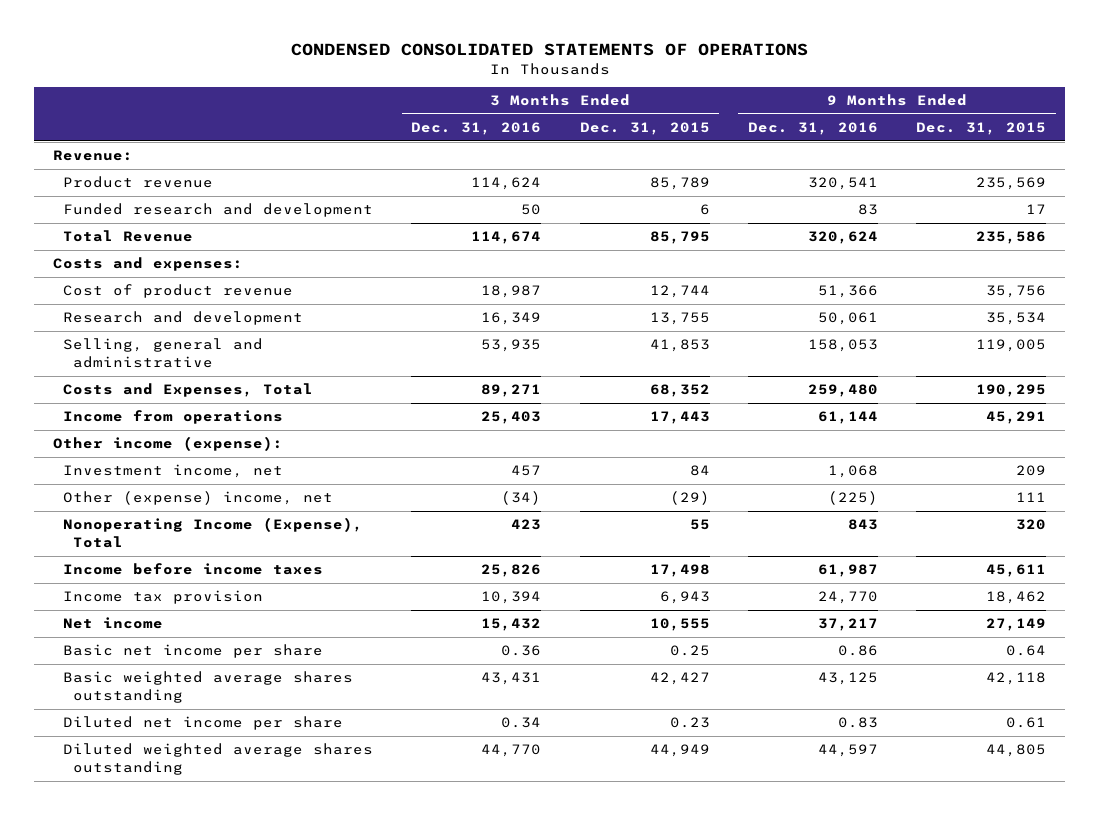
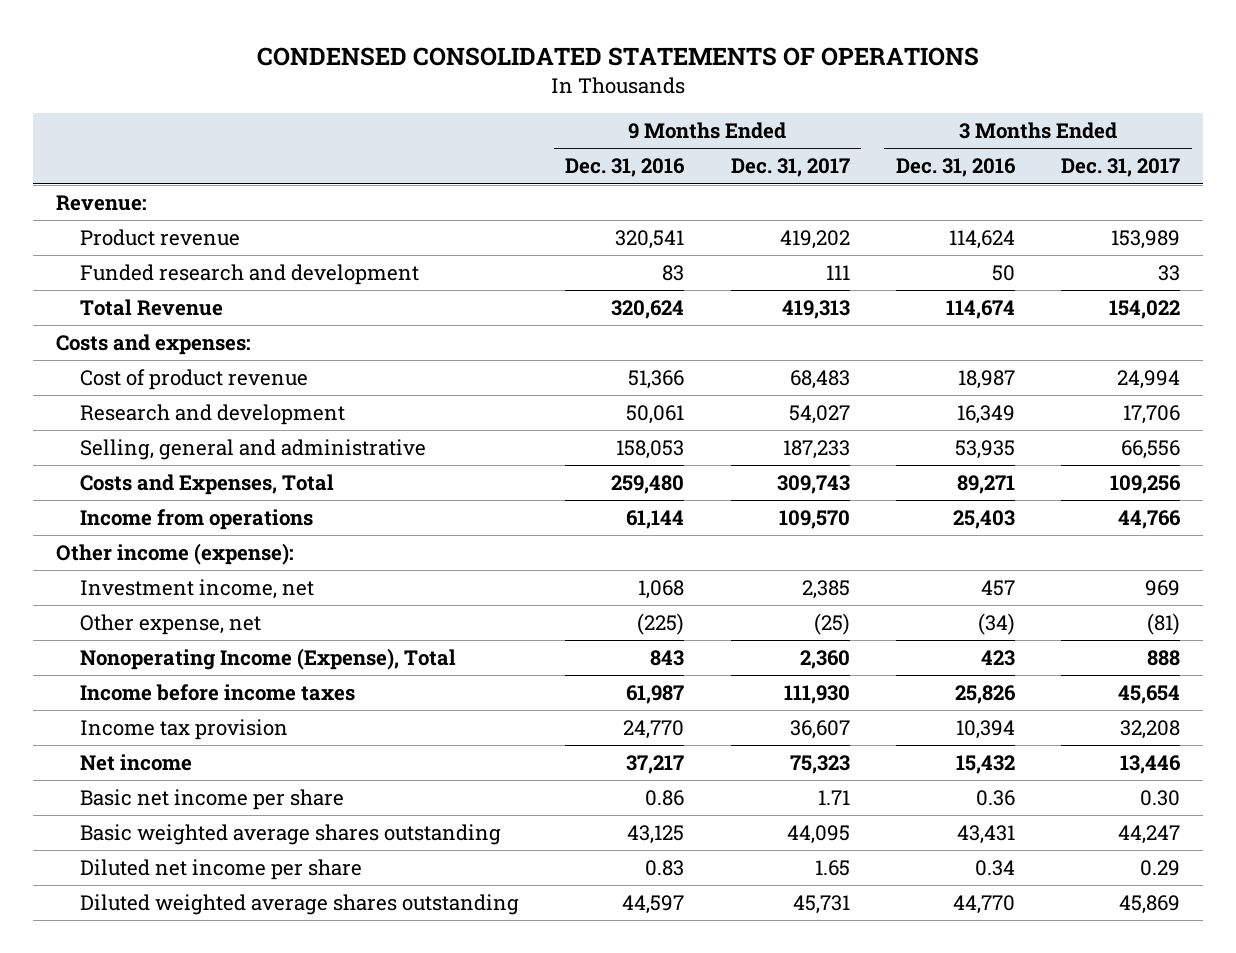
[579,122,710,136] Dec. 31, 2015 -> none
[916,122,1047,136] Dec. 31, 2015 -> none
none -> [730,158,850,178] Dec. 31, 2017
none -> [1060,158,1180,178] Dec. 31, 2017
[62,491,333,506] Other (expense) income, net -> [80,614,262,636] Other expense, net

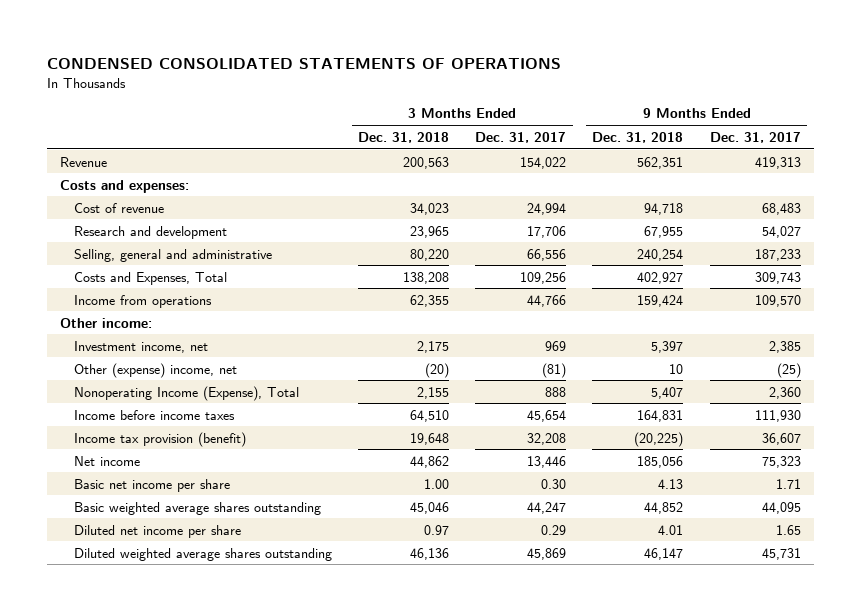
[565,158,686,178] Dec. 31, 2016 -> none
[895,158,1016,178] Dec. 31, 2016 -> none
none -> [358,131,450,143] Dec. 31, 2018
none -> [592,131,684,143] Dec. 31, 2018
[55,195,147,212] Revenue: -> none
[80,229,241,247] Product revenue -> none
[80,264,420,286] Funded research and development -> none
[80,299,224,317] Total Revenue -> [59,156,107,167] Revenue
[80,369,309,391] Cost of product revenue -> [74,202,165,213] Cost of revenue
[55,543,294,566] Other income (expense): -> [59,317,152,328] Other income:
[80,614,262,636] Other expense, net -> [74,362,238,378] Other (expense) income, net
[80,719,289,741] Income tax provision -> [74,431,247,447] Income tax provision (benefit)

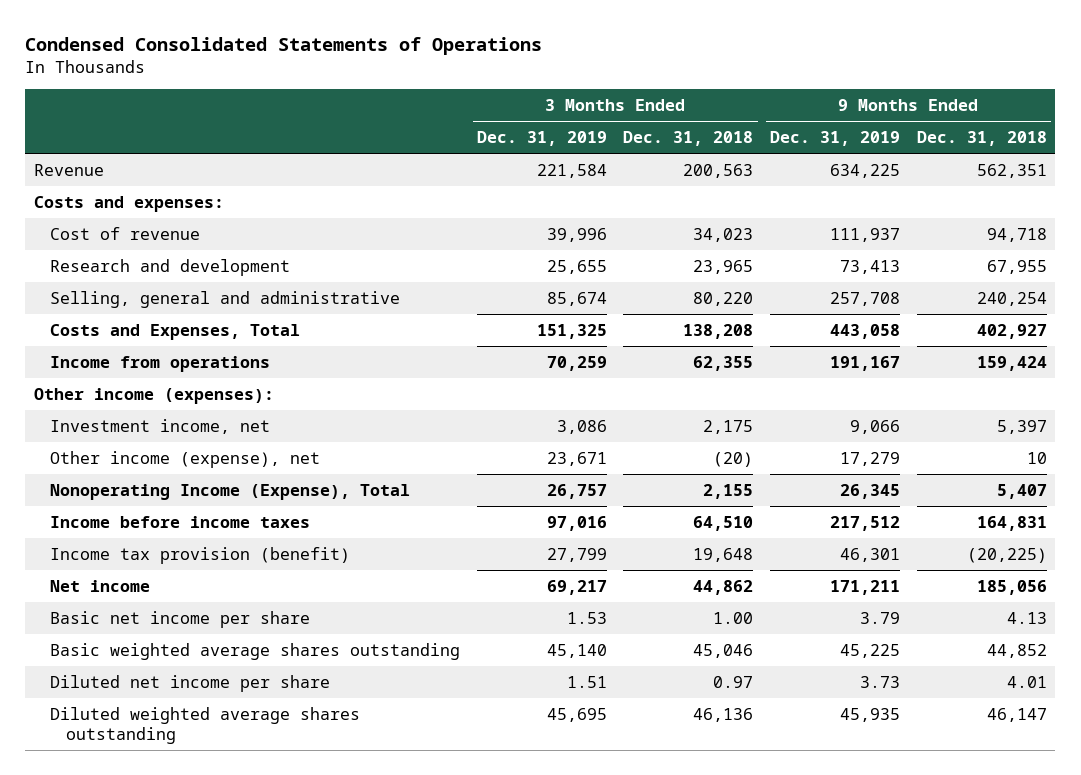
[46,57,561,69] CONDENSED CONSOLIDATED STATEMENTS OF OPERATIONS -> [25,36,543,55] Condensed Consolidated Statements of Operations
[475,131,567,143] Dec. 31, 2017 -> none
[709,131,801,143] Dec. 31, 2017 -> none
none -> [476,130,607,146] Dec. 31, 2019
none -> [770,130,901,146] Dec. 31, 2019
[59,317,152,328] Other income: -> [33,387,274,404] Other income (expenses):
[74,362,238,378] Other (expense) income, net -> [50,450,321,468] Other income (expense), net

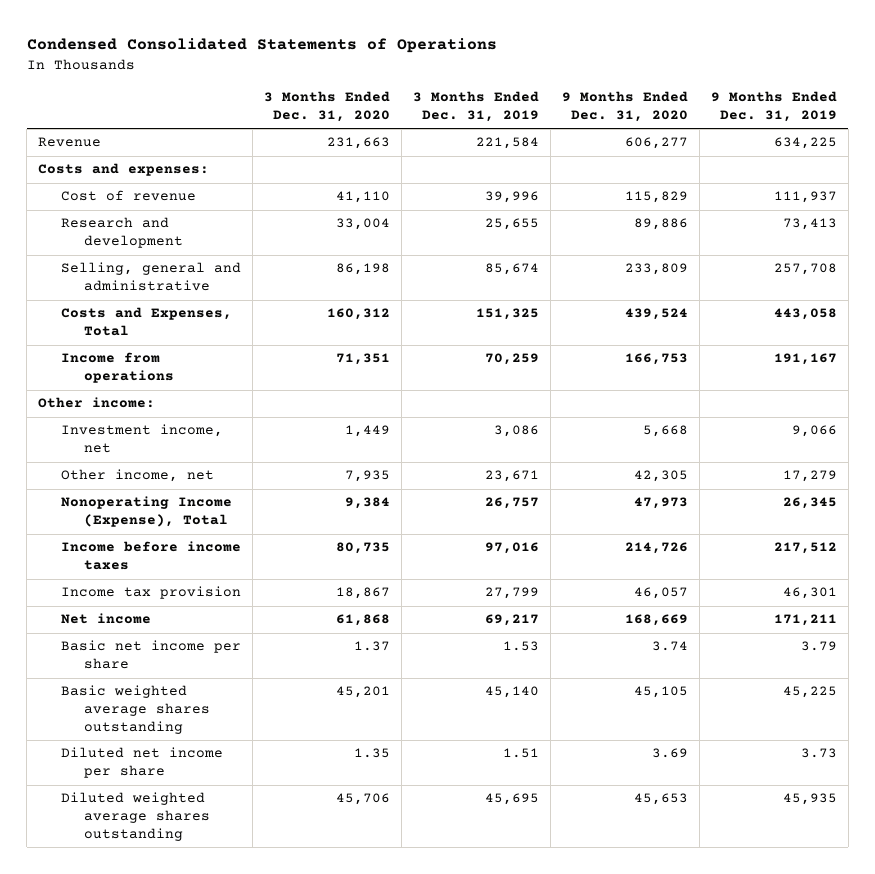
[623,130,754,146] Dec. 31, 2018 -> none
[916,130,1047,146] Dec. 31, 2018 -> none
none -> [263,91,390,123] 3 Months Ended Dec. 31, 2020
none -> [561,91,688,123] 9 Months Ended Dec. 31, 2020
[33,387,274,404] Other income (expenses): -> [38,397,156,409] Other income:
[50,450,321,468] Other income (expense), net -> [60,469,214,483] Other income, net
[50,546,351,564] Income tax provision (benefit) -> [60,586,241,600] Income tax provision

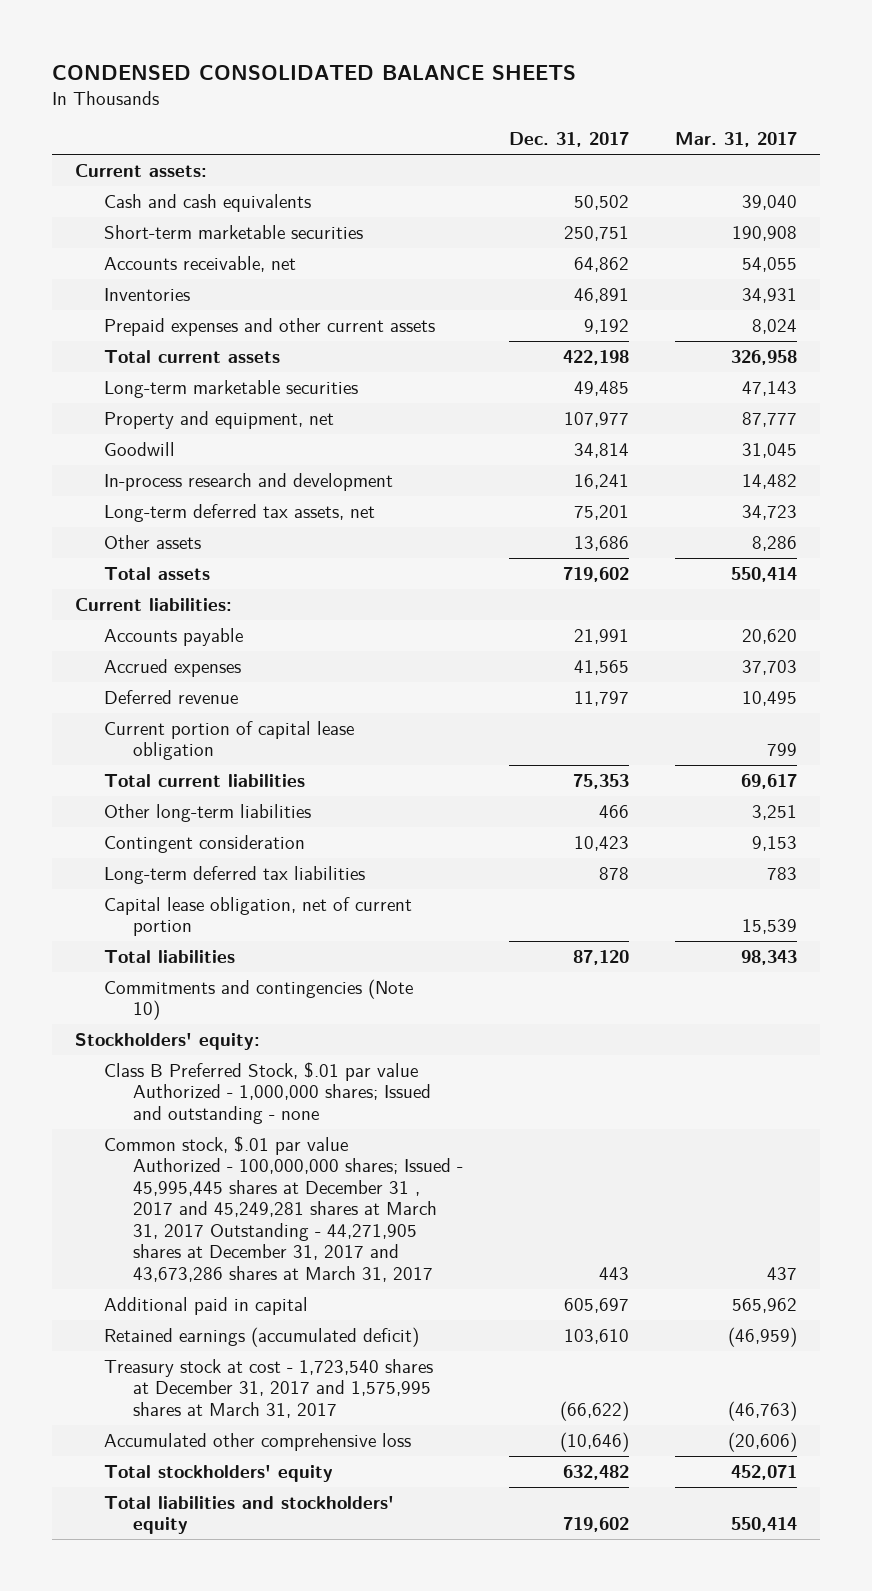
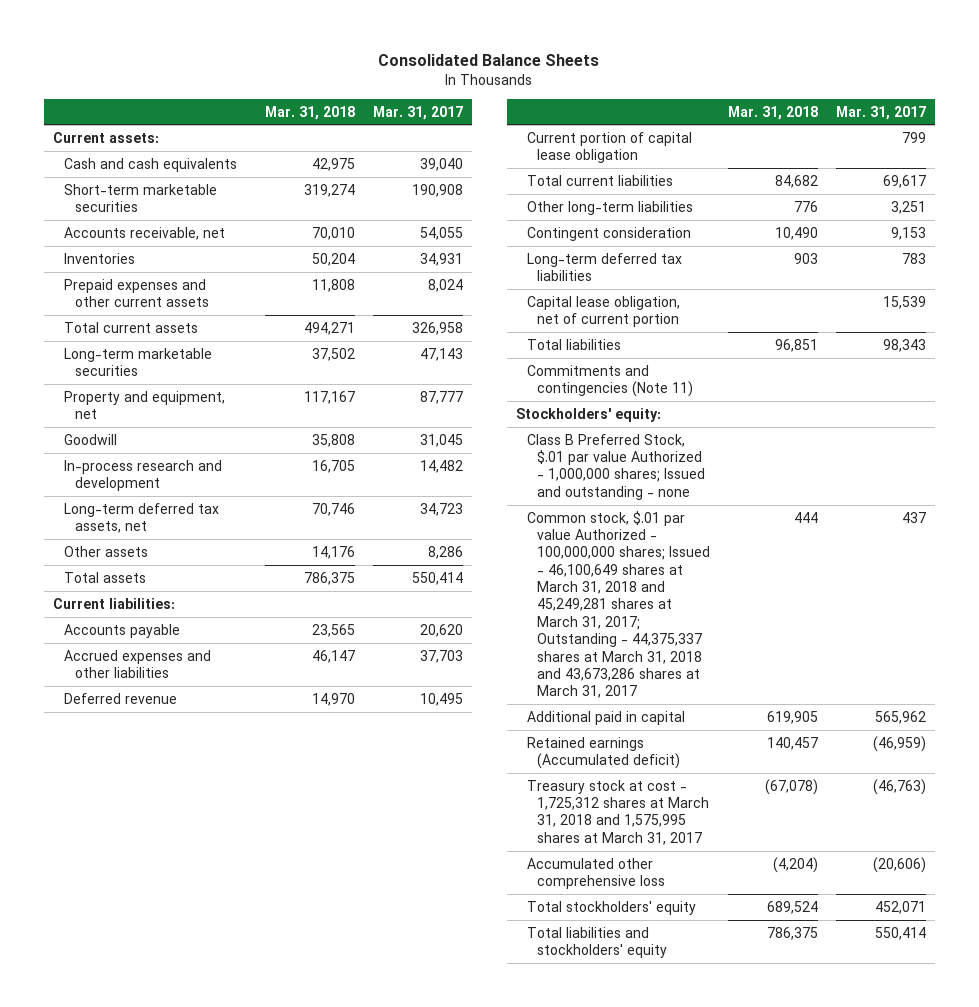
[51,65,576,81] CONDENSED CONSOLIDATED BALANCE SHEETS -> [378,54,600,67] Consolidated Balance Sheets
[508,132,629,148] Dec. 31, 2017 -> none
none -> [265,105,356,120] Mar. 31, 2018
[103,658,241,677] Accrued expenses -> [63,649,211,679] Accrued expenses and other liabilities
[103,978,413,1021] Commitments and contingencies (Note 10) -> [526,364,694,398] Commitments and contingencies (Note 11)
[103,1135,463,1282] Common stock, $.01 par value Authorized - 100,000,000 shares; Issued - 45,995,445 shares at December 31 , 2017 and 45,249,281 shares at March 31, 2017 Outstanding - 44,271,905 shares at December 31, 2017 and 43,673,286 shares at March 31, 2017 -> [526,510,711,699] Common stock, $.01 par value Authorized - 100,000,000 shares; Issued - 46,100,649 shares at March 31, 2018 and 45,249,281 shares at March 31, 2017; Outstanding - 44,375,337 shares at March 31, 2018 and 43,673,286 shares at March 31, 2017
[103,1326,419,1347] Retained earnings (accumulated deficit) -> [526,736,681,770] Retained earnings (Accumulated deficit)
[103,1358,433,1418] Treasury stock at cost - 1,723,540 shares at December 31, 2017 and 1,575,995 shares at March 31, 2017 -> [526,779,710,845] Treasury stock at cost - 1,725,312 shares at March 31, 2018 and 1,575,995 shares at March 31, 2017

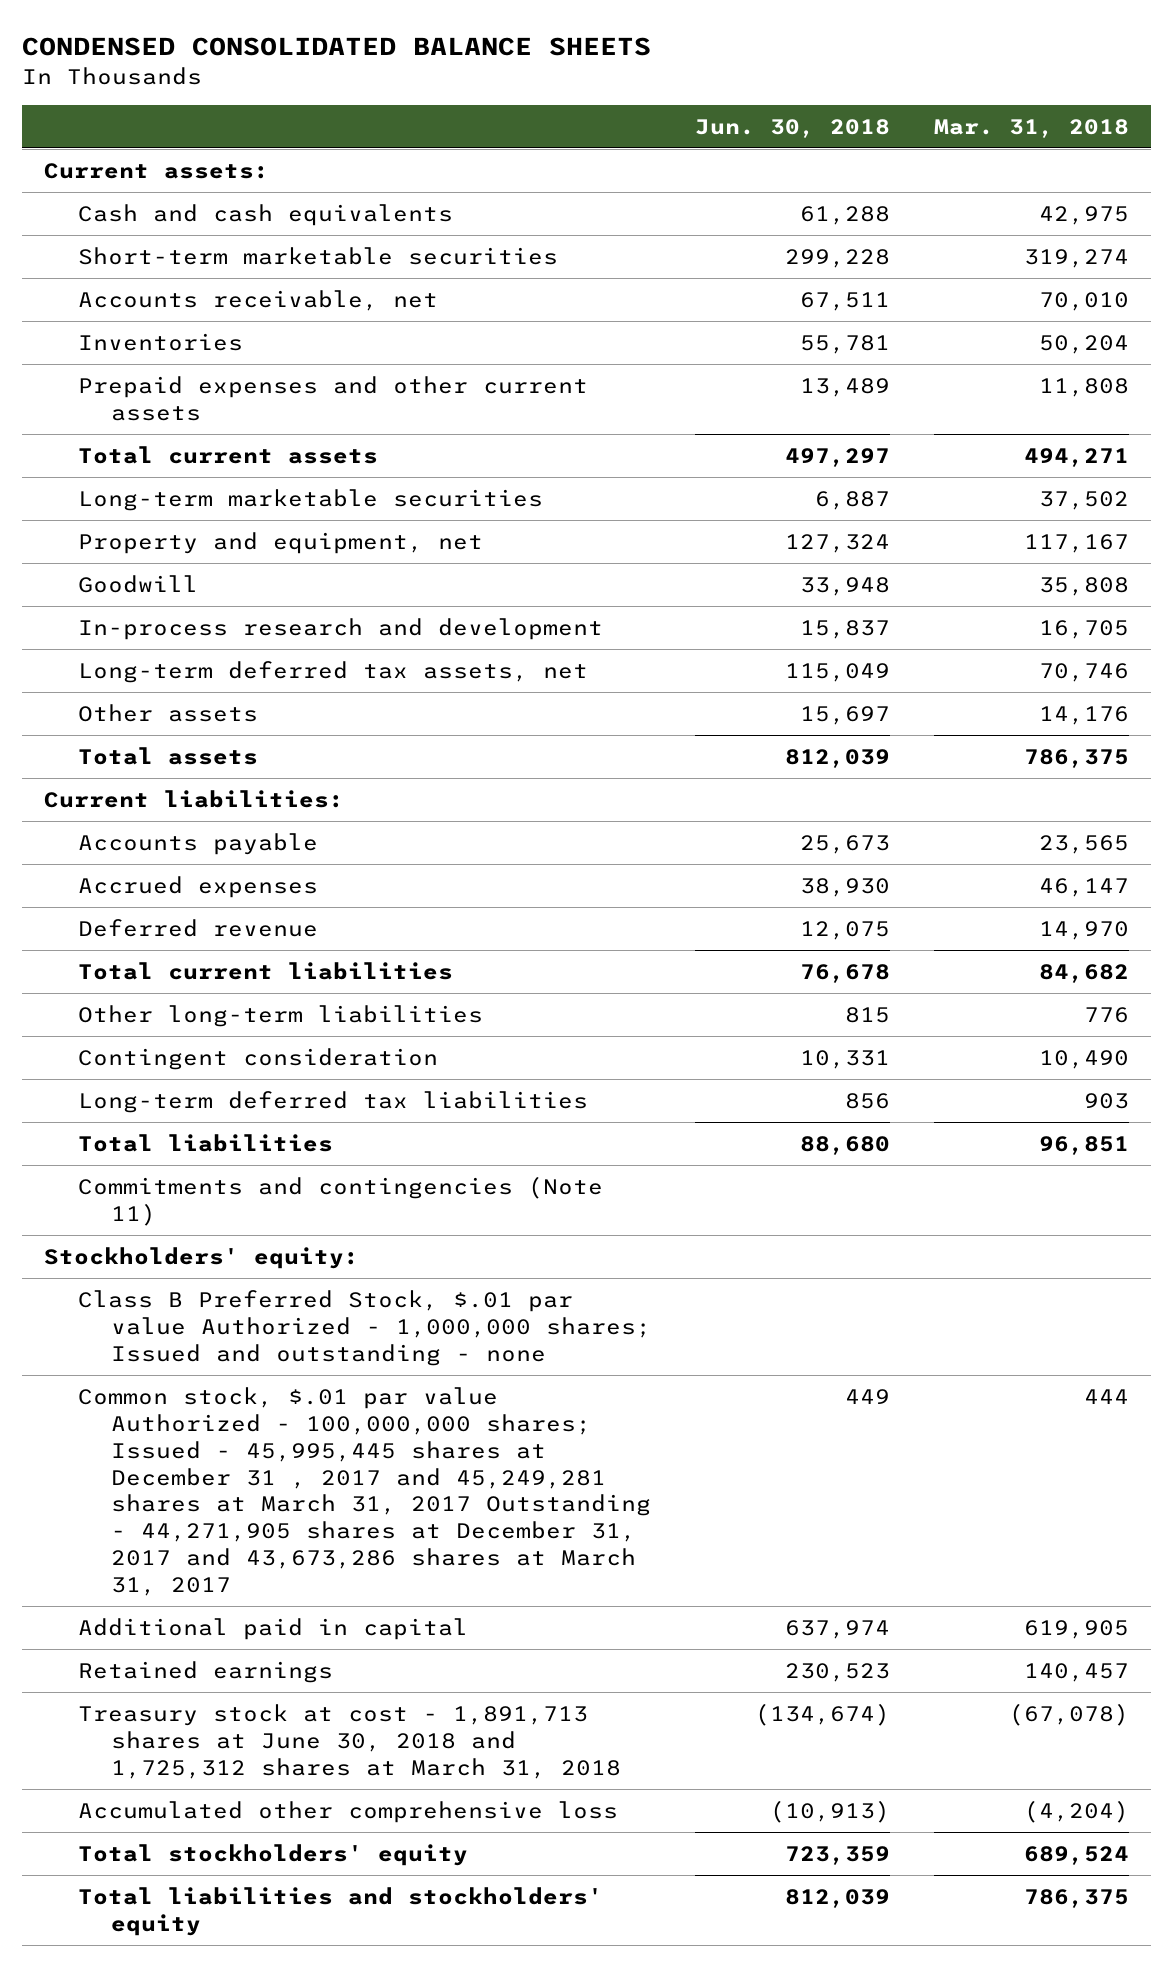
[378,54,600,67] Consolidated Balance Sheets -> [22,37,652,57] CONDENSED CONSOLIDATED BALANCE SHEETS
[373,105,464,120] Mar. 31, 2017 -> none
none -> [694,118,890,138] Jun. 30, 2018
[63,649,211,679] Accrued expenses and other liabilities -> [77,875,318,898] Accrued expenses
[526,131,692,164] Current portion of capital lease obligation -> none
[526,295,680,328] Capital lease obligation, net of current portion -> none
[526,510,711,699] Common stock, $.01 par value Authorized - 100,000,000 shares; Issued - 46,100,649 shares at March 31, 2018 and 45,249,281 shares at March 31, 2017; Outstanding - 44,375,337 shares at March 31, 2018 and 43,673,286 shares at March 31, 2017 -> [77,1386,651,1597] Common stock, $.01 par value Authorized - 100,000,000 shares; Issued - 45,995,445 shares at December 31 , 2017 and 45,249,281 shares at March 31, 2017 Outstanding - 44,271,905 shares at December 31, 2017 and 43,673,286 shares at March 31, 2017
[526,736,681,770] Retained earnings (Accumulated deficit) -> [77,1660,333,1683] Retained earnings
[526,779,710,845] Treasury stock at cost - 1,725,312 shares at March 31, 2018 and 1,575,995 shares at March 31, 2017 -> [77,1703,621,1779] Treasury stock at cost - 1,891,713 shares at June 30, 2018 and 1,725,312 shares at March 31, 2018

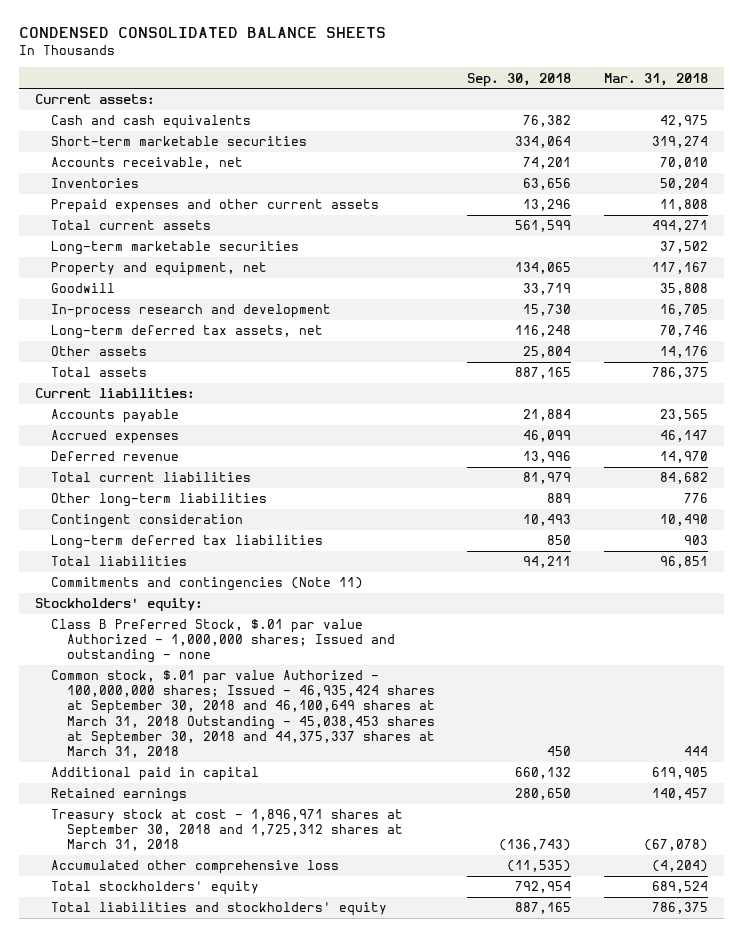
[694,118,890,138] Jun. 30, 2018 -> none
none -> [467,72,572,87] Sep. 30, 2018
[77,1386,651,1597] Common stock, $.01 par value Authorized - 100,000,000 shares; Issued - 45,995,445 shares at December 31 , 2017 and 45,249,281 shares at March 31, 2017 Outstanding - 44,271,905 shares at December 31, 2017 and 43,673,286 shares at March 31, 2017 -> [51,670,435,758] Common stock, $.01 par value Authorized - 100,000,000 shares; Issued - 46,935,424 shares at September 30, 2018 and 46,100,649 shares at March 31, 2018 Outstanding - 45,038,453 shares at September 30, 2018 and 44,375,337 shares at March 31, 2018
[77,1703,621,1779] Treasury stock at cost - 1,891,713 shares at June 30, 2018 and 1,725,312 shares at March 31, 2018 -> [51,809,404,852] Treasury stock at cost - 1,896,971 shares at September 30, 2018 and 1,725,312 shares at March 31, 2018

